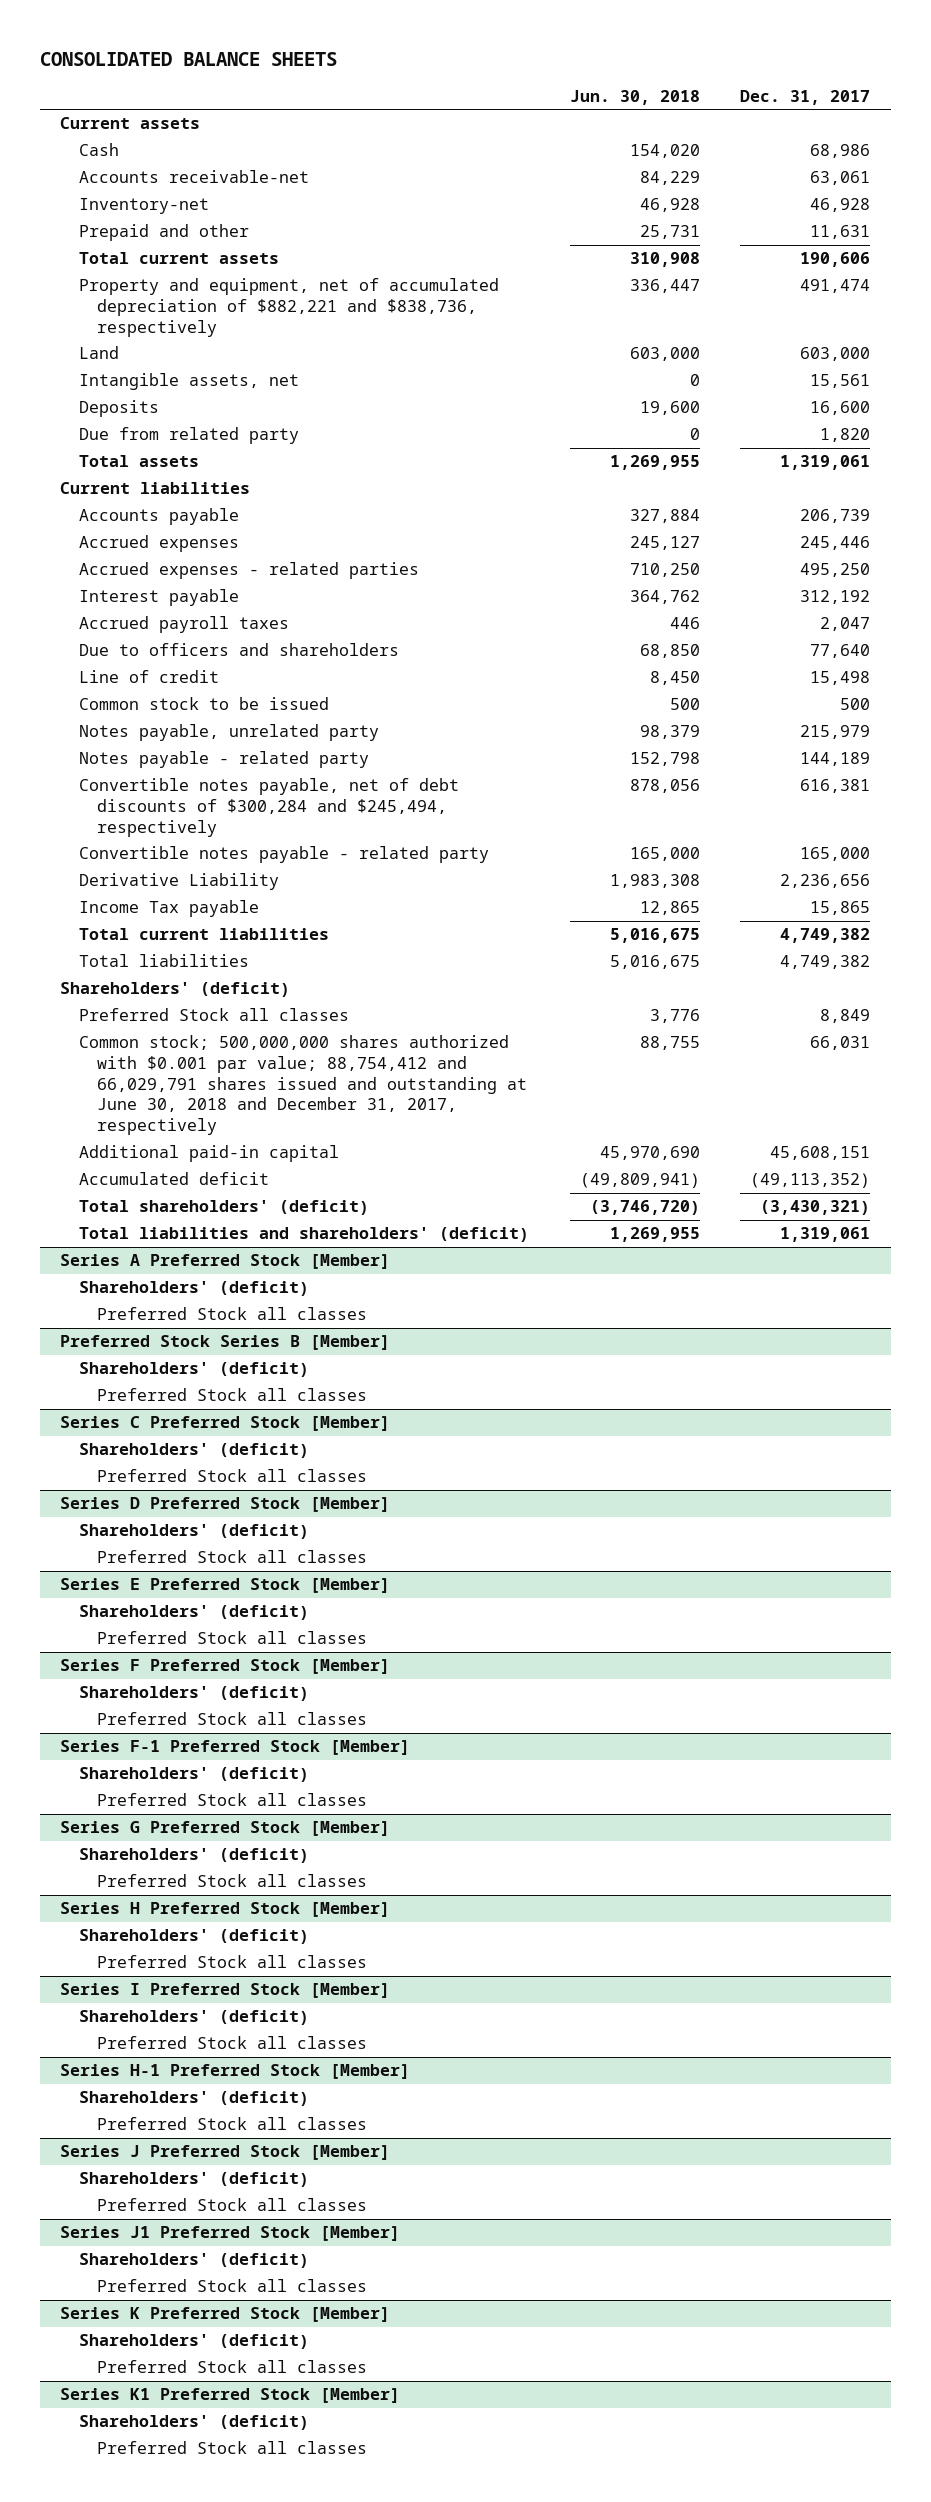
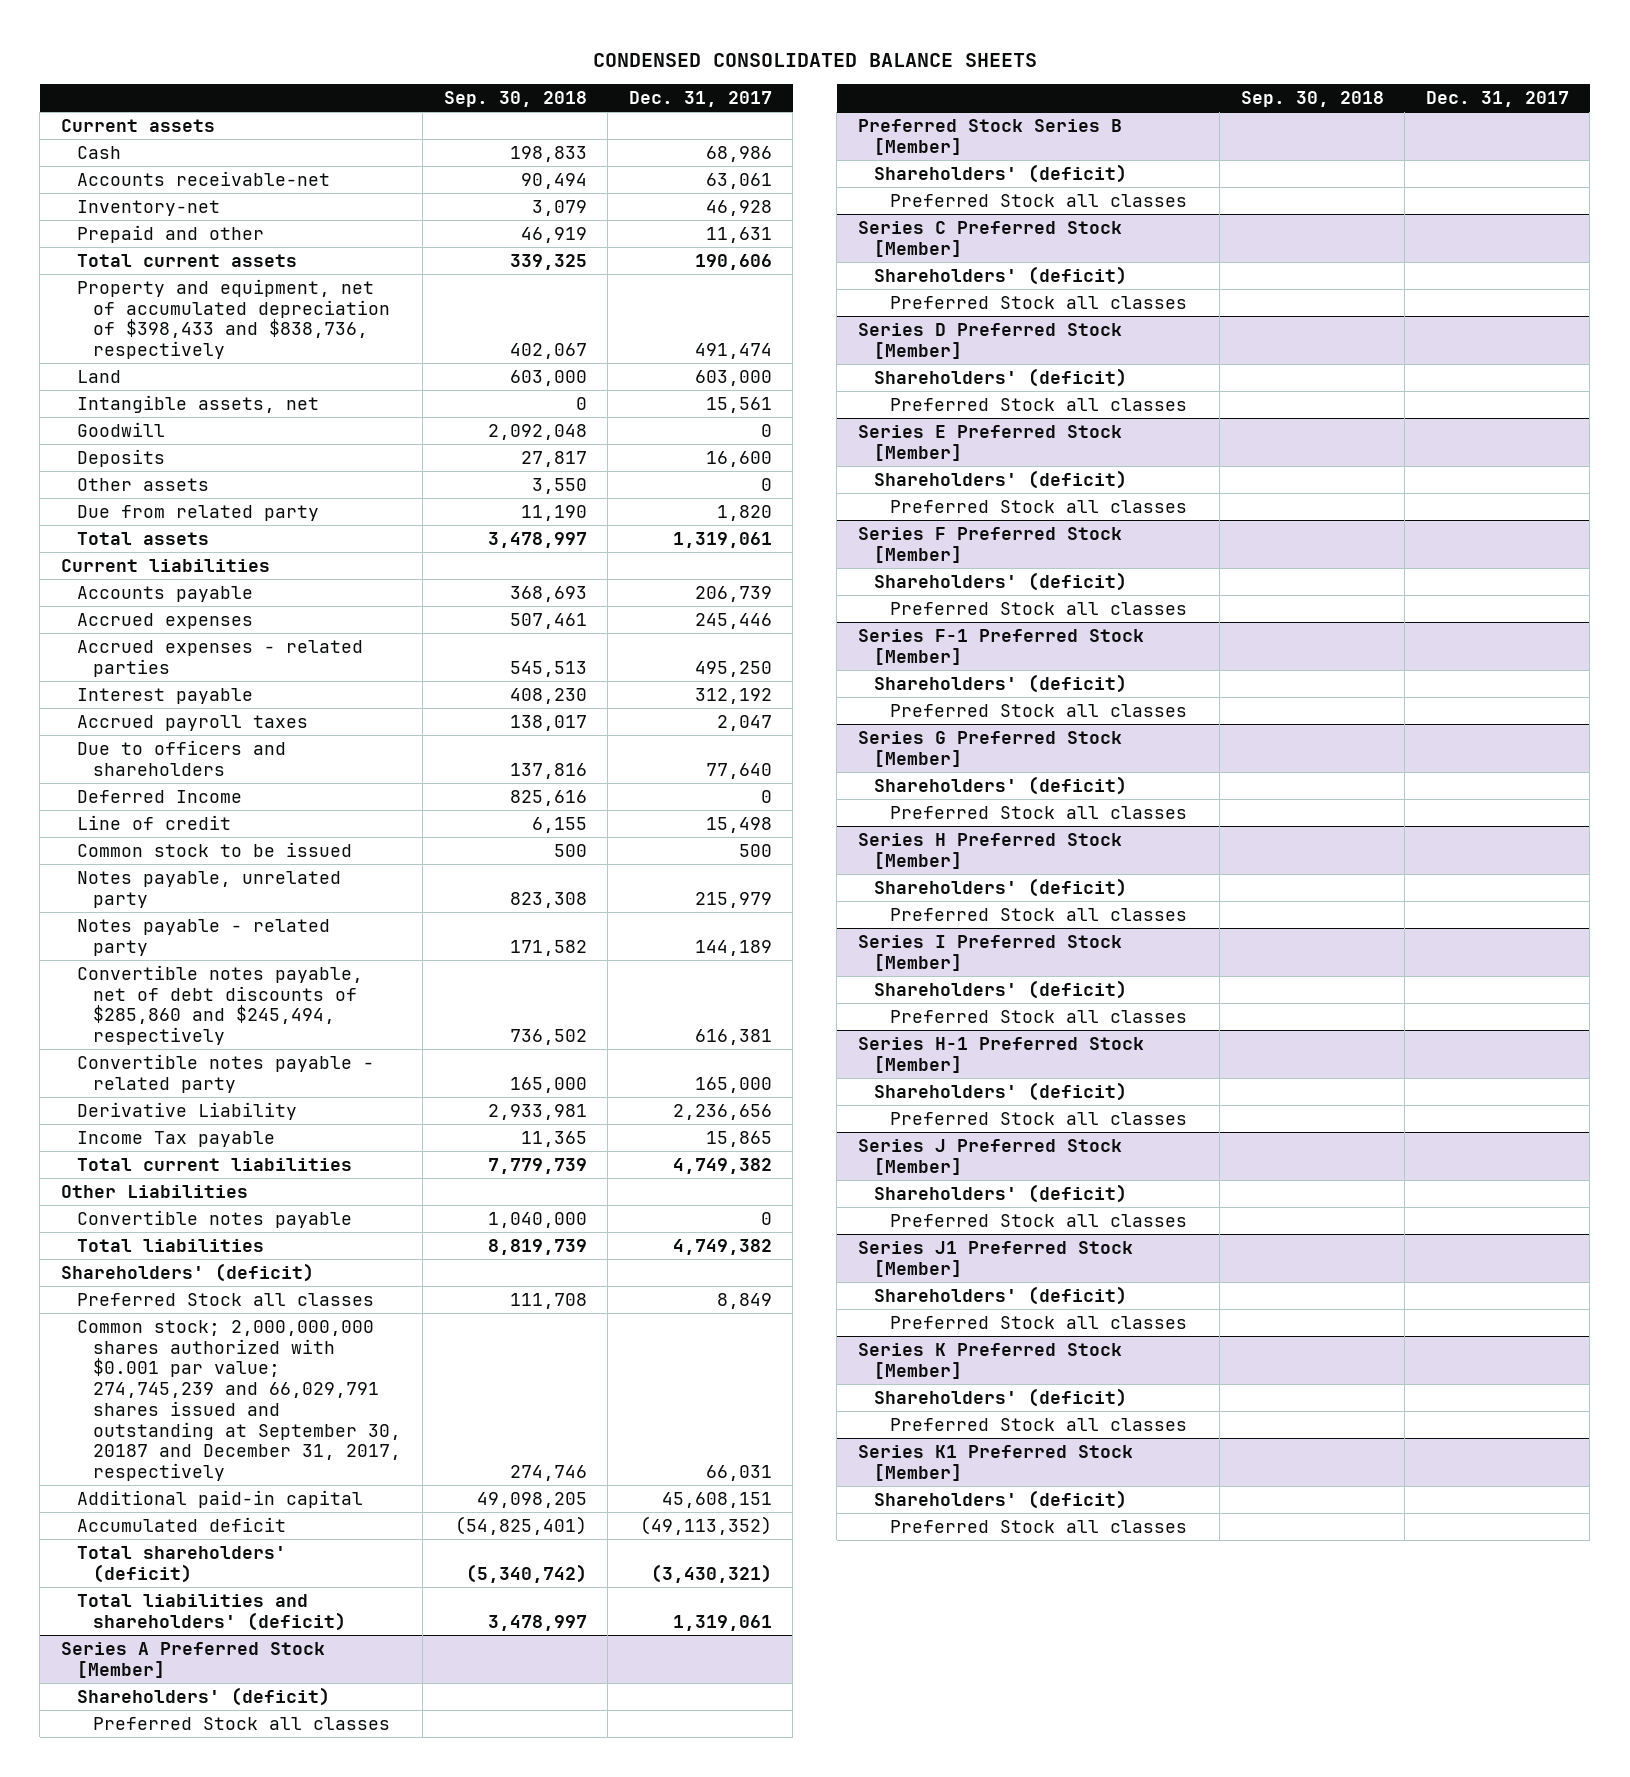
[40,51,338,66] CONSOLIDATED BALANCE SHEETS -> [592,52,1037,67] CONDENSED CONSOLIDATED BALANCE SHEETS
[569,89,700,105] Jun. 30, 2018 -> none
none -> [443,91,587,108] Sep. 30, 2018
[78,278,499,337] Property and equipment, net of accumulated depreciation of $882,221 and $838,736, respectively -> [77,278,391,360] Property and equipment, net of accumulated depreciation of $398,433 and $838,736, respectively
none -> [77,421,166,437] Goodwill
none -> [77,477,210,491] Other assets
none -> [77,789,243,803] Deferred Income
[78,778,459,837] Convertible notes payable, net of debt discounts of $300,284 and $245,494, respectively -> [77,964,364,1046] Convertible notes payable, net of debt discounts of $285,860 and $245,494, respectively
none -> [60,1184,248,1198] Other Liabilities
none -> [77,1209,353,1228] Convertible notes payable
[78,1035,527,1136] Common stock; 500,000,000 shares authorized with $0.001 par value; 88,754,412 and 66,029,791 shares issued and outstanding at June 30, 2018 and December 31, 2017, respectively -> [77,1319,402,1481] Common stock; 2,000,000,000 shares authorized with $0.001 par value; 274,745,239 and 66,029,791 shares issued and outstanding at September 30, 20187 and December 31, 2017, respectively

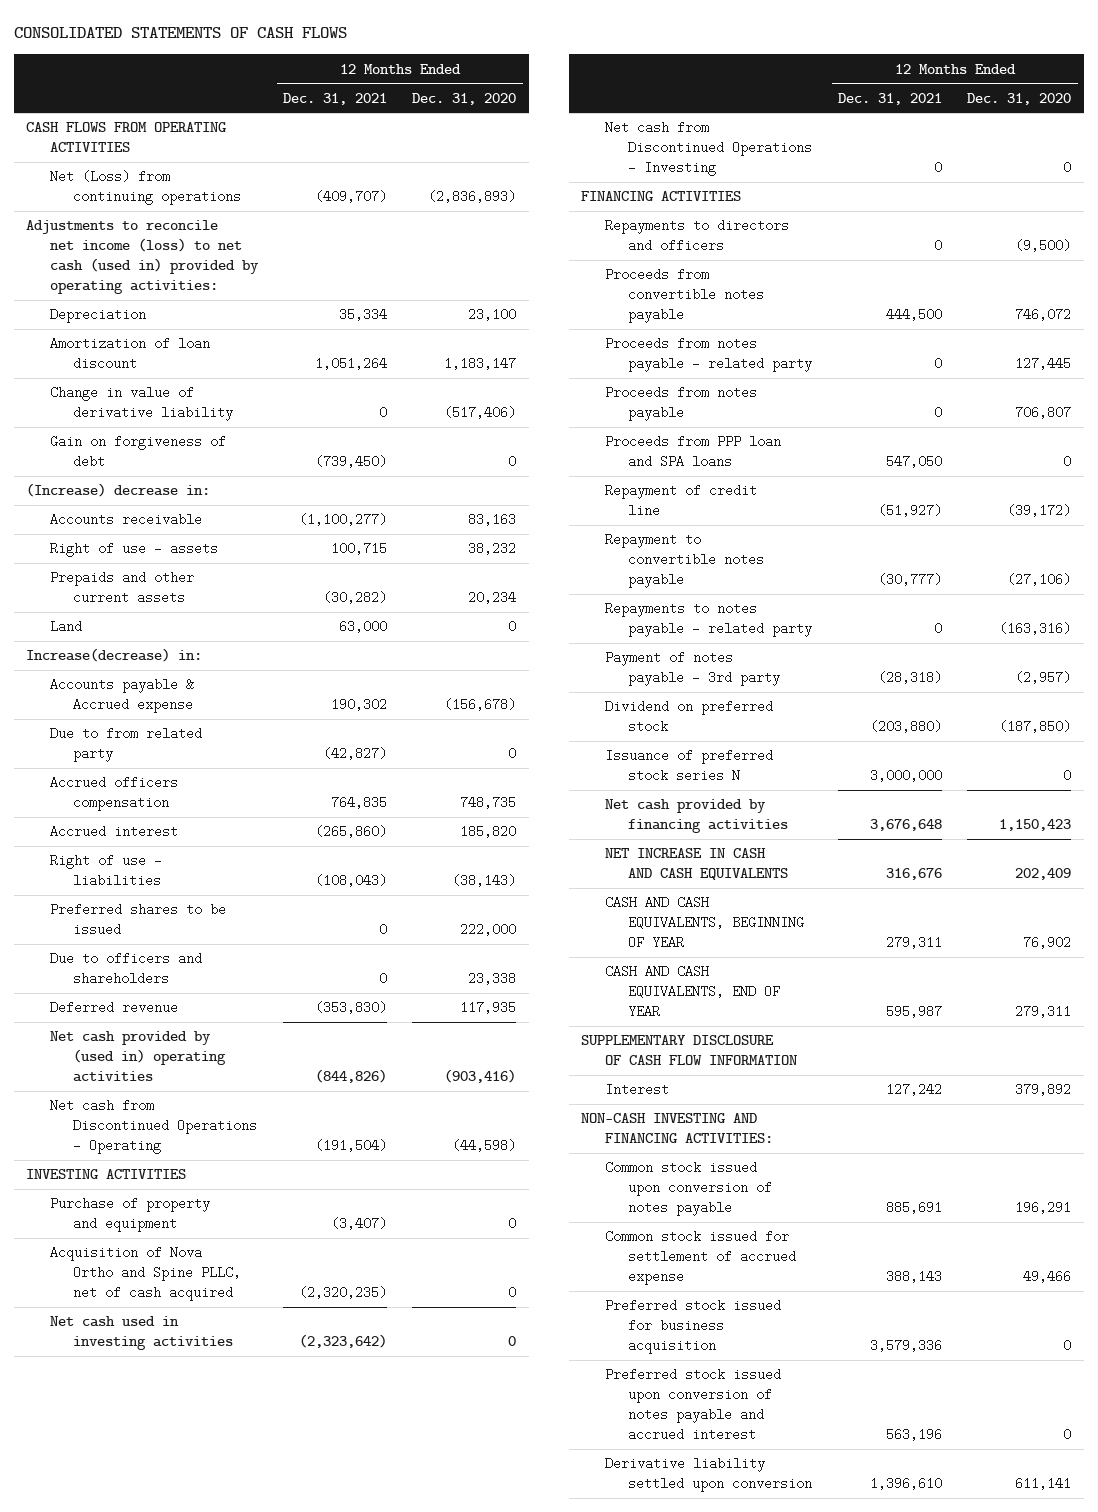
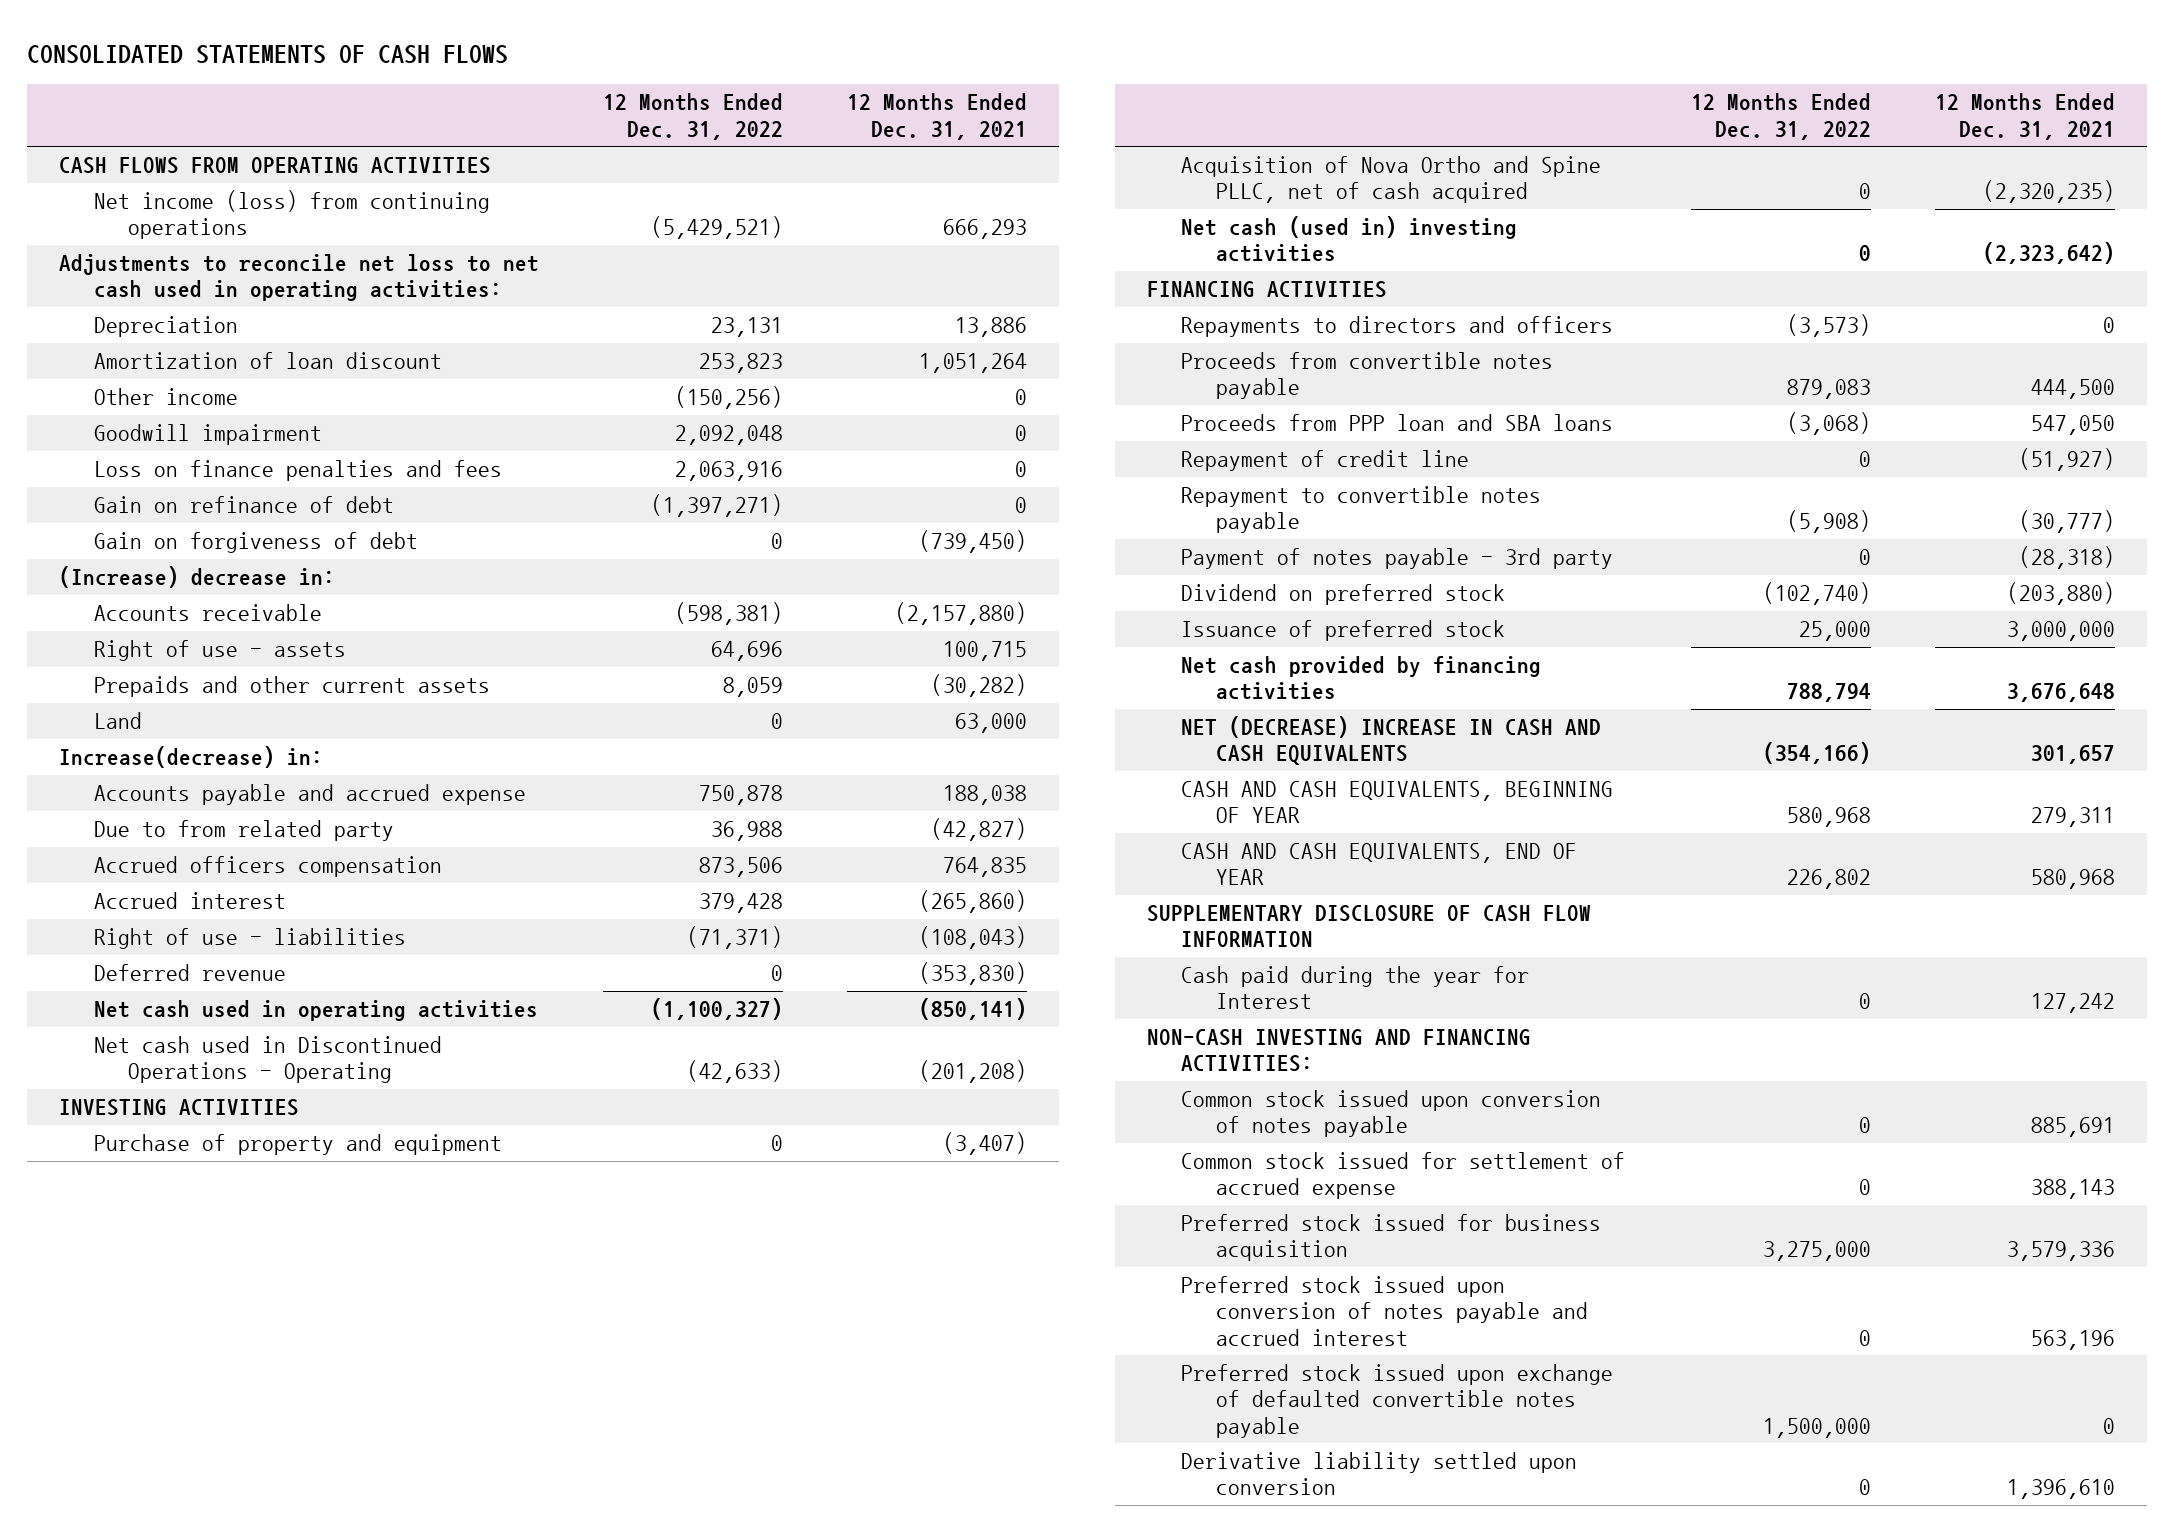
[412,92,517,105] Dec. 31, 2020 -> none
none -> [603,93,784,140] 12 Months Ended Dec. 31, 2022
[49,170,241,206] Net (Loss) from continuing operations -> [93,190,490,240] Net income (loss) from continuing operations
[315,190,388,204] (409,707) -> [943,219,1028,240] 666,293
[26,220,259,294] Adjustments to reconcile net income (loss) to net cash (used in) provided by operating activities: -> [59,254,540,302] Adjustments to reconcile net loss to net cash used in operating activities:
[339,308,388,322] 35,334 -> [955,317,1028,338] 13,886
[49,386,233,422] Change in value of derivative liability -> none
none -> [93,388,238,406] Other income
none -> [93,424,322,446] Goodwill impairment
none -> [93,460,502,482] Loss on finance penalties and fees
none -> [93,496,394,514] Gain on refinance of debt
[299,513,388,527] (1,100,277) -> [895,602,1028,626] (2,157,880)
[49,678,194,714] Accounts payable & Accrued expense -> [93,784,526,806] Accounts payable and accrued expense
[331,698,388,712] 190,302 -> [943,785,1028,806] 188,038
[49,903,226,937] Preferred shares to be issued -> none
[49,952,202,986] Due to officers and shareholders -> none
[49,1031,226,1083] Net cash provided by (used in) operating activities -> [93,1000,538,1022] Net cash used in operating activities
[315,1069,388,1084] (844,826) -> [919,998,1028,1021] (850,141)
[49,1099,257,1155] Net cash from Discontinued Operations - Operating -> [93,1036,442,1084] Net cash used in Discontinued Operations - Operating
[315,1139,388,1153] (191,504) -> [919,1060,1028,1084] (201,208)
[604,121,812,177] Net cash from Discontinued Operations - Investing -> none
[49,1316,233,1351] Net cash used in investing activities -> [1181,216,1518,263] Net cash (used in) investing activities
[604,337,812,373] Proceeds from notes payable - related party -> none
[604,386,757,422] Proceeds from notes payable -> none
[604,435,781,469] Proceeds from PPP loan and SPA loans -> [1181,414,1614,432] Proceeds from PPP loan and SBA loans
[604,602,812,638] Repayments to notes payable - related party -> none
[604,749,773,783] Issuance of preferred stock series N -> [1181,620,1506,642] Issuance of preferred stock
[604,848,788,881] NET INCREASE IN CASH AND CASH EQUIVALENTS -> [1181,716,1602,766] NET (DECREASE) INCREASE IN CASH AND CASH EQUIVALENTS
[885,868,942,881] 316,676 -> [2030,745,2115,765] 301,657
[885,1005,942,1019] 595,987 -> [2030,869,2115,890] 580,968
[604,1083,669,1097] Interest -> [1181,966,1530,1010] Cash paid during the year for Interest
none -> [1181,1364,1614,1438] Preferred stock issued upon exchange of defaulted convertible notes payable

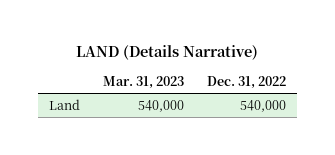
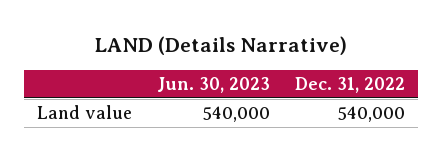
[102,76,184,90] Mar. 31, 2023 -> none
none -> [157,76,271,93] Jun. 30, 2023
[49,99,81,111] Land -> [36,105,132,120] Land value

